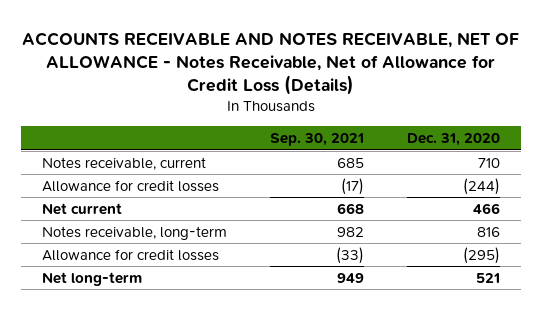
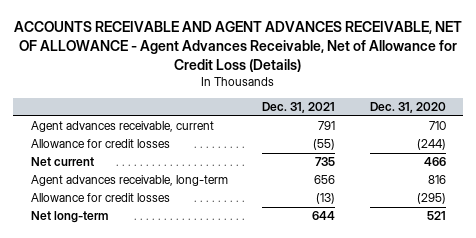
[22,31,520,96] ACCOUNTS RECEIVABLE AND NOTES RECEIVABLE, NET OF ALLOWANCE - Notes Receivable, Net of Allowance for Credit Loss (Details) -> [14,21,463,72] ACCOUNTS RECEIVABLE AND AGENT ADVANCES RECEIVABLE, NET OF ALLOWANCE - Agent Advances Receivable, Net of Allowance for Credit Loss (Details)
[270,133,365,147] Sep. 30, 2021 -> none
none -> [262,102,336,114] Dec. 31, 2021
[42,156,207,170] Notes receivable, current -> [30,121,214,133] Agent advances receivable, current
[42,225,228,240] Notes receivable, long-term -> [30,175,228,187] Agent advances receivable, long-term

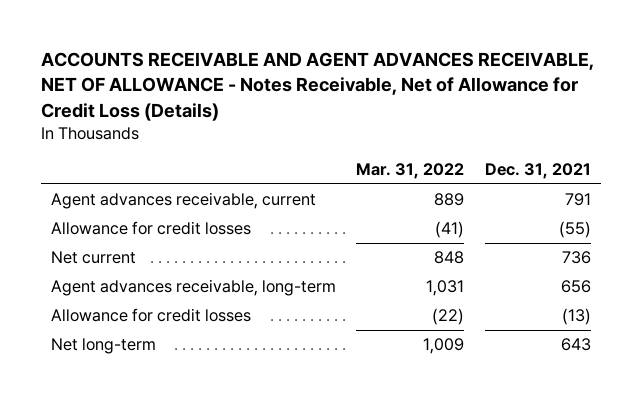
[14,21,463,72] ACCOUNTS RECEIVABLE AND AGENT ADVANCES RECEIVABLE, NET OF ALLOWANCE - Agent Advances Receivable, Net of Allowance for Credit Loss (Details) -> [40,51,594,121] ACCOUNTS RECEIVABLE AND AGENT ADVANCES RECEIVABLE, NET OF ALLOWANCE - Notes Receivable, Net of Allowance for Credit Loss (Details)
[369,102,446,114] Dec. 31, 2020 -> none
none -> [356,163,465,180] Mar. 31, 2022
[315,157,336,167] 735 -> [561,251,591,265] 736
[312,211,336,221] 644 -> [560,338,591,352] 643

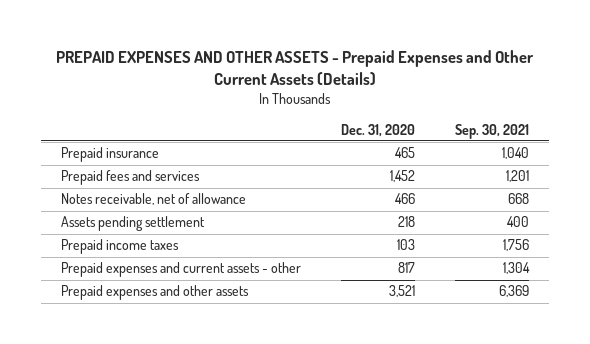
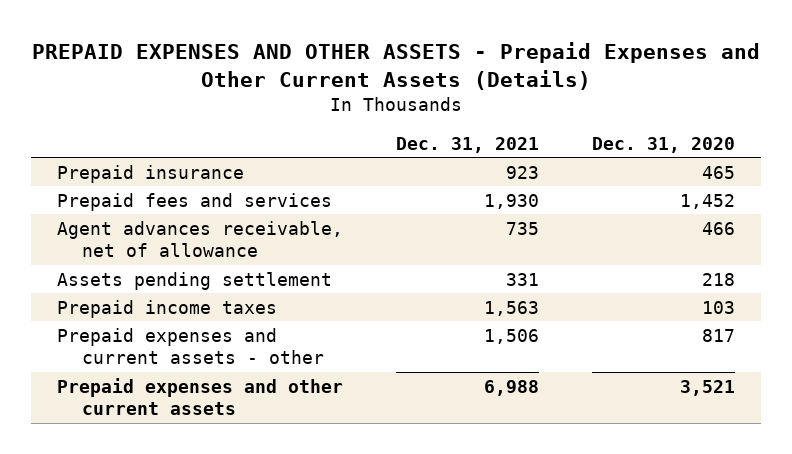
[455,123,530,139] Sep. 30, 2021 -> none
none -> [396,136,540,153] Dec. 31, 2021
[61,193,247,206] Notes receivable, net of allowance -> [57,220,344,258] Agent advances receivable, net of allowance
[61,285,250,301] Prepaid expenses and other assets -> [57,377,344,416] Prepaid expenses and other current assets

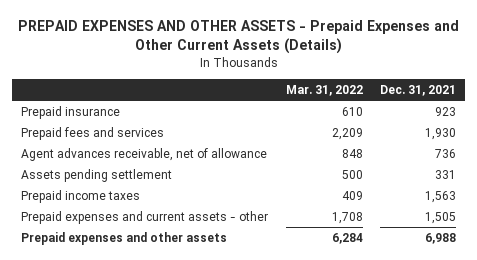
[591,136,735,153] Dec. 31, 2020 -> none
none -> [285,84,363,96] Mar. 31, 2022
[506,221,540,235] 735 -> [435,148,457,158] 736
[484,328,540,344] 1,506 -> [425,211,457,224] 1,505
[57,377,344,416] Prepaid expenses and other current assets -> [21,231,228,245] Prepaid expenses and other assets

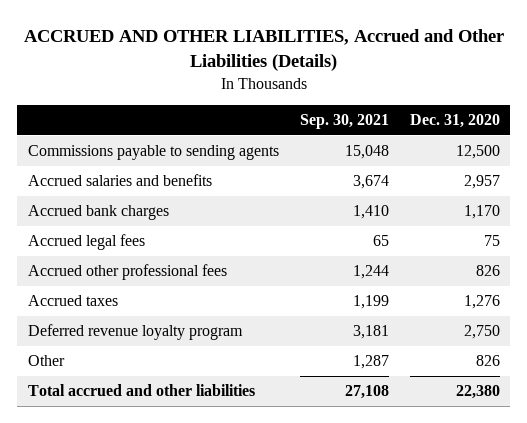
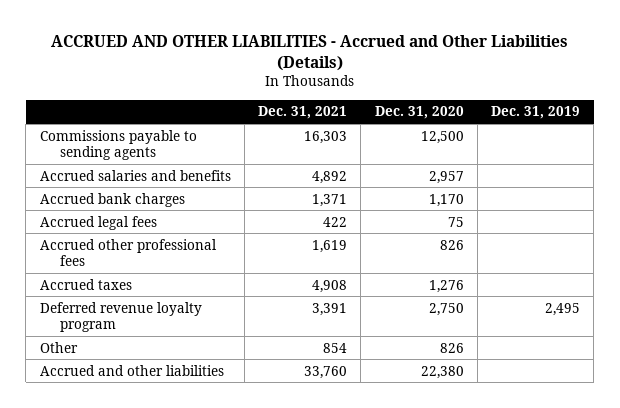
[23,29,504,72] ACCRUED AND OTHER LIABILITIES, Accrued and Other Liabilities (Details) -> [50,34,568,71] ACCRUED AND OTHER LIABILITIES - Accrued and Other Liabilities (Details)
[299,114,389,130] Sep. 30, 2021 -> none
none -> [258,106,348,120] Dec. 31, 2021
none -> [491,106,581,120] Dec. 31, 2019
[27,384,255,397] Total accrued and other liabilities -> [39,364,224,376] Accrued and other liabilities

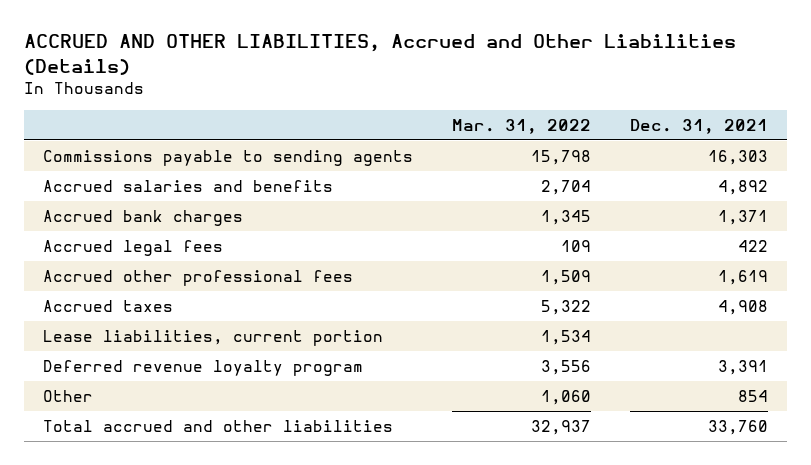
[50,34,568,71] ACCRUED AND OTHER LIABILITIES - Accrued and Other Liabilities (Details) -> [23,34,736,75] ACCRUED AND OTHER LIABILITIES, Accrued and Other Liabilities (Details)
[374,106,464,120] Dec. 31, 2020 -> none
[491,106,581,120] Dec. 31, 2019 -> none
none -> [452,118,592,134] Mar. 31, 2022
none -> [43,330,384,347] Lease liabilities, current portion
[39,364,224,376] Accrued and other liabilities -> [43,420,394,433] Total accrued and other liabilities

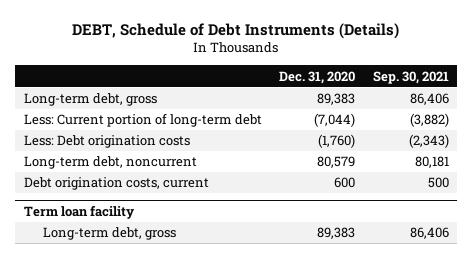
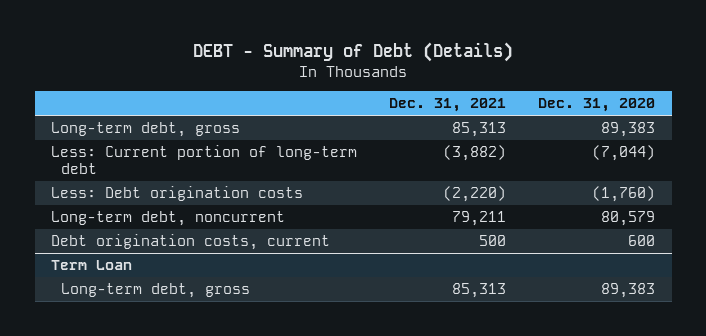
[72,22,400,39] DEBT, Schedule of Debt Instruments (Details) -> [193,42,514,63] DEBT - Summary of Debt (Details)
[372,70,449,84] Sep. 30, 2021 -> none
none -> [389,98,507,113] Dec. 31, 2021
[23,205,135,220] Term loan facility -> [50,260,132,271] Term Loan

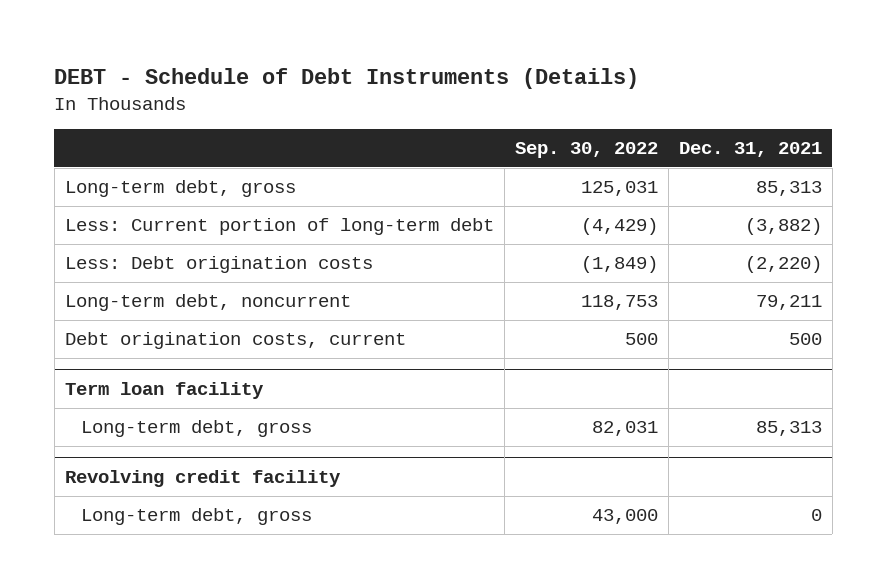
[193,42,514,63] DEBT - Summary of Debt (Details) -> [54,67,640,89] DEBT - Schedule of Debt Instruments (Details)
[538,98,656,113] Dec. 31, 2020 -> none
none -> [514,142,658,159] Sep. 30, 2022
[50,260,132,271] Term Loan -> [64,382,264,400] Term loan facility
none -> [64,470,341,488] Revolving credit facility
none -> [81,508,313,526] Long-term debt, gross

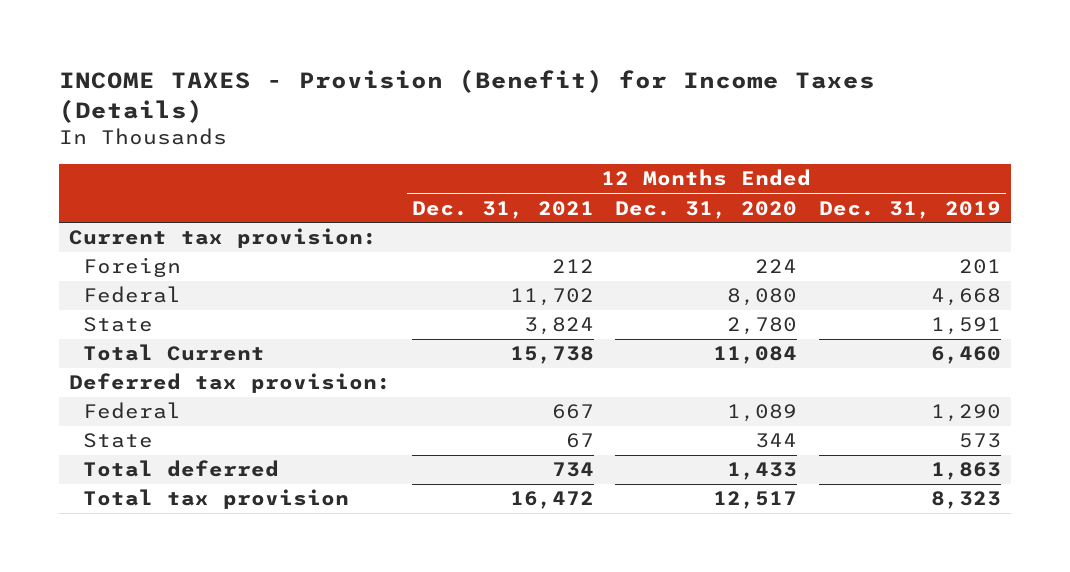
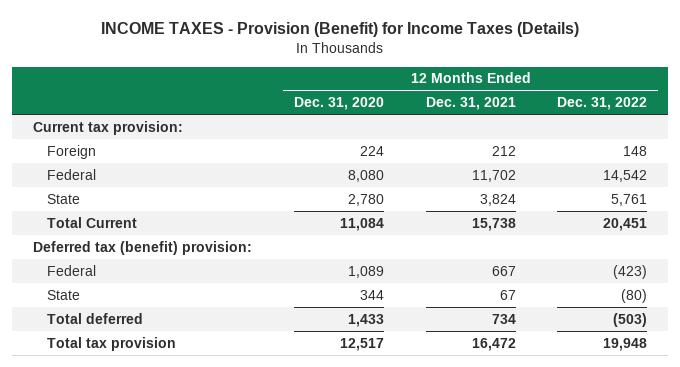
[818,200,1001,219] Dec. 31, 2019 -> none
none -> [557,97,648,111] Dec. 31, 2022
[69,373,392,394] Deferred tax provision: -> [32,240,252,255] Deferred tax (benefit) provision:

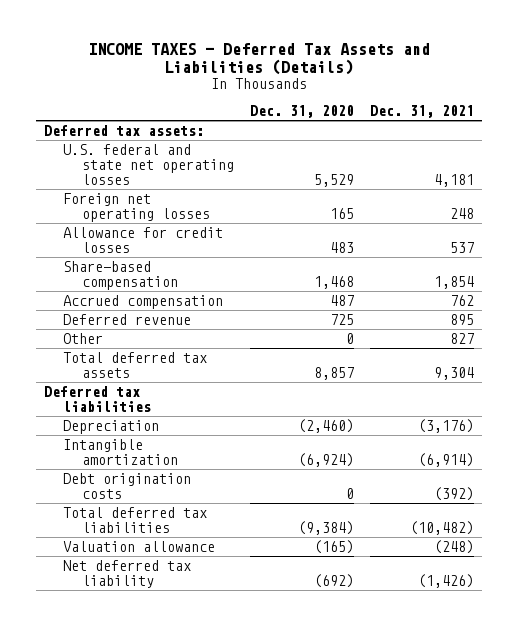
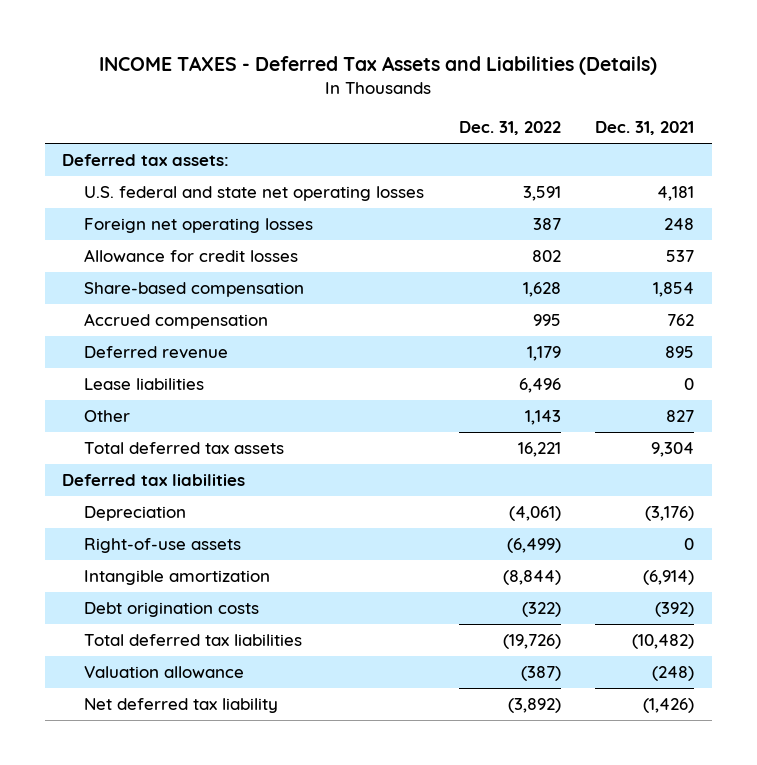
[249,105,354,119] Dec. 31, 2020 -> none
none -> [458,120,561,135] Dec. 31, 2022
none -> [84,378,205,391] Lease liabilities
none -> [84,538,242,554] Right-of-use assets

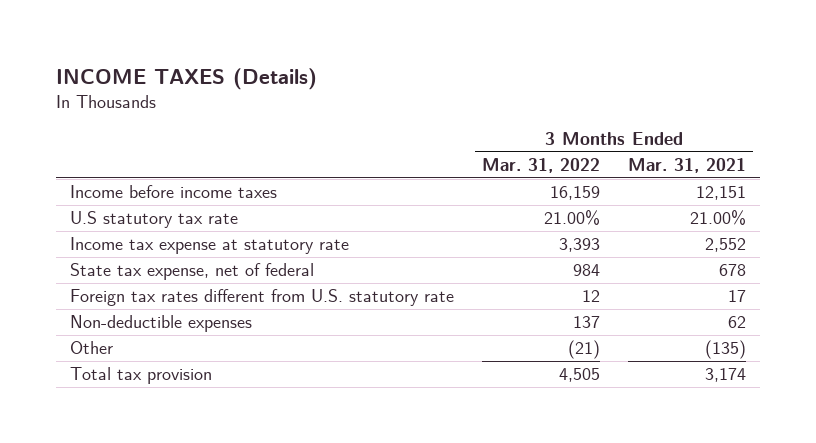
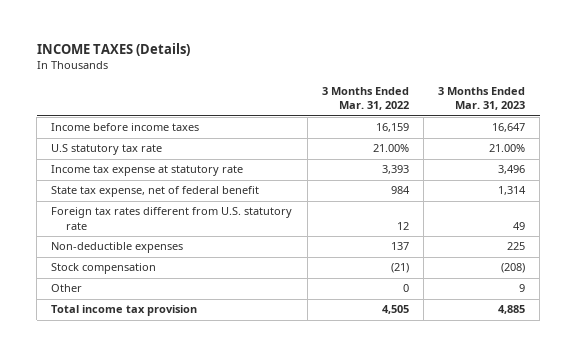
[627,157,746,173] Mar. 31, 2021 -> none
none -> [438,86,526,111] 3 Months Ended Mar. 31, 2023
[70,263,315,281] State tax expense, net of federal -> [51,186,260,198] State tax expense, net of federal benefit
none -> [51,263,157,275] Stock compensation
[567,340,600,360] (21) -> [402,284,409,293] 0
[70,367,213,385] Total tax provision -> [51,305,198,317] Total income tax provision

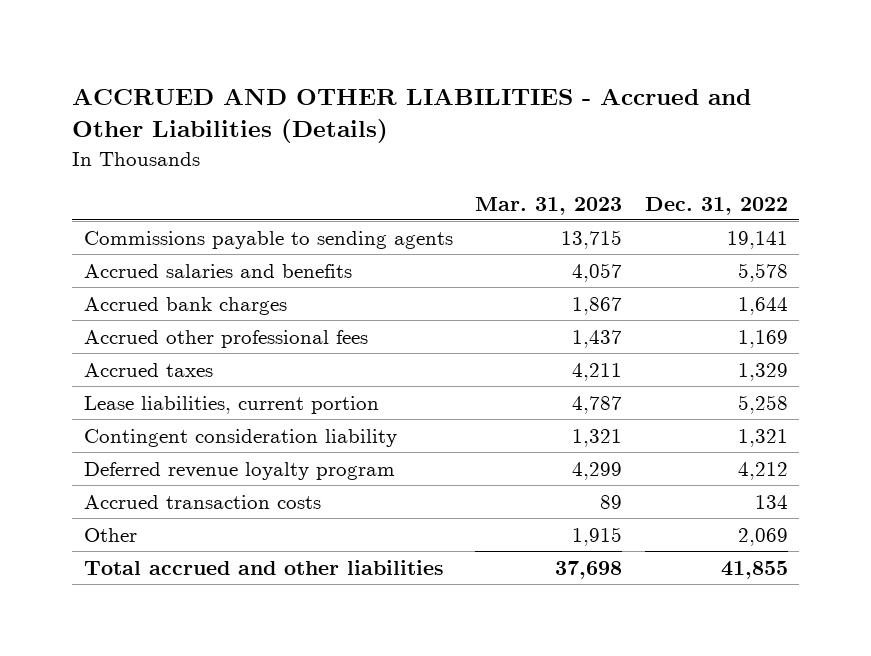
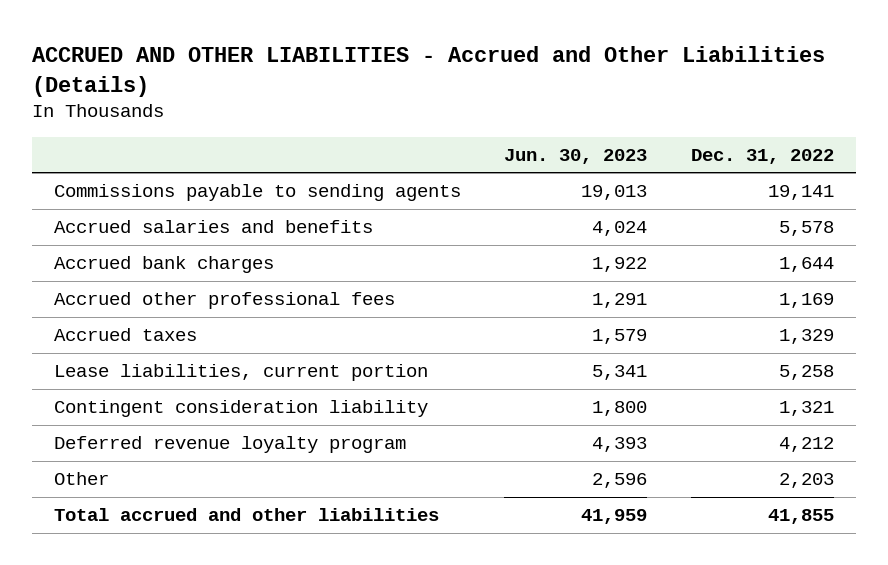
[475,196,623,215] Mar. 31, 2023 -> none
none -> [504,148,648,164] Jun. 30, 2023
[83,494,321,509] Accrued transaction costs -> none
[737,527,788,546] 2,069 -> [778,473,834,489] 2,203

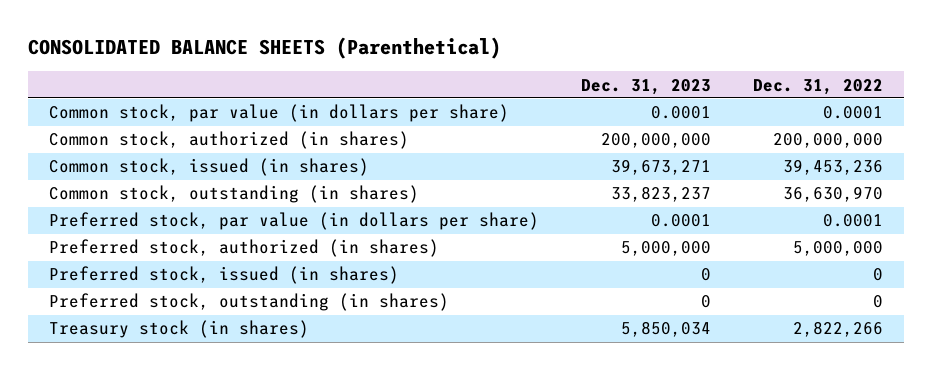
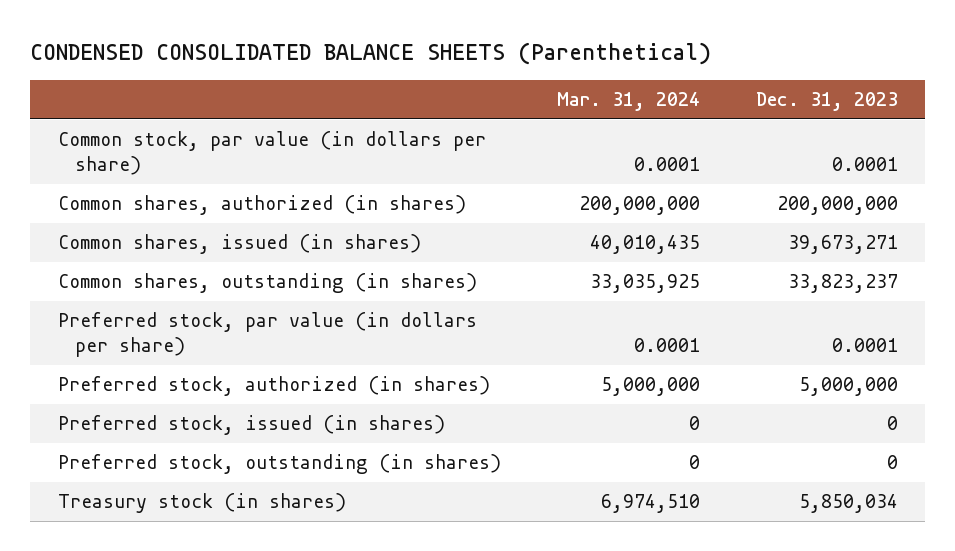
[27,37,501,60] CONSOLIDATED BALANCE SHEETS (Parenthetical) -> [30,42,712,66] CONDENSED CONSOLIDATED BALANCE SHEETS (Parenthetical)
[752,78,883,95] Dec. 31, 2022 -> none
none -> [556,92,700,112] Mar. 31, 2024
[48,131,409,150] Common stock, authorized (in shares) -> [57,195,466,216] Common shares, authorized (in shares)
[48,158,369,177] Common stock, issued (in shares) -> [57,234,421,255] Common shares, issued (in shares)
[48,185,419,204] Common stock, outstanding (in shares) -> [57,273,477,294] Common shares, outstanding (in shares)

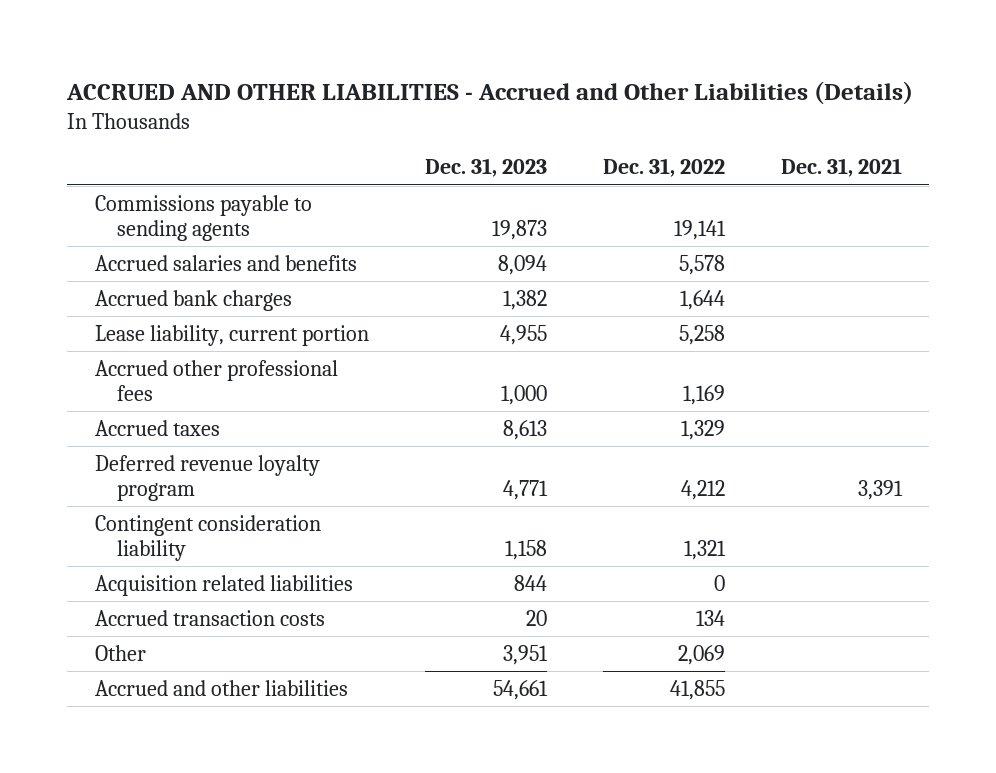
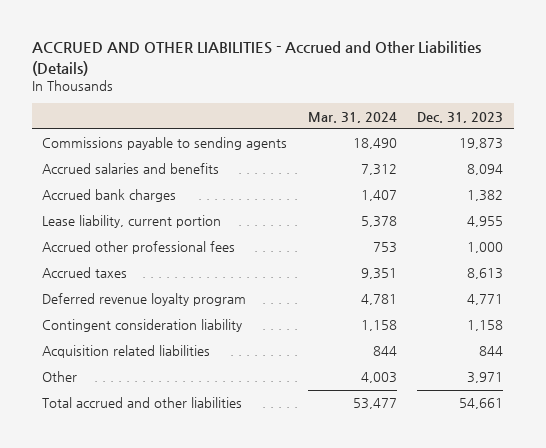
[602,158,725,178] Dec. 31, 2022 -> none
[780,158,902,178] Dec. 31, 2021 -> none
none -> [307,111,397,123] Mar. 31, 2024
[94,609,325,626] Accrued transaction costs -> none
[502,644,548,665] 3,951 -> [467,372,504,384] 3,971
[94,679,348,696] Accrued and other liabilities -> [42,397,243,409] Total accrued and other liabilities

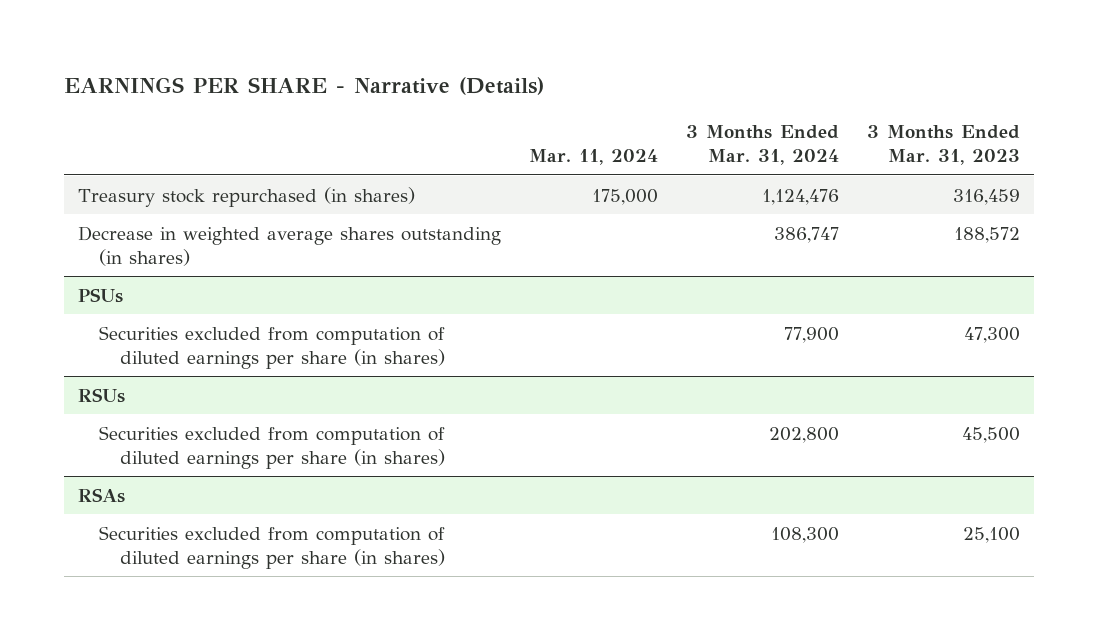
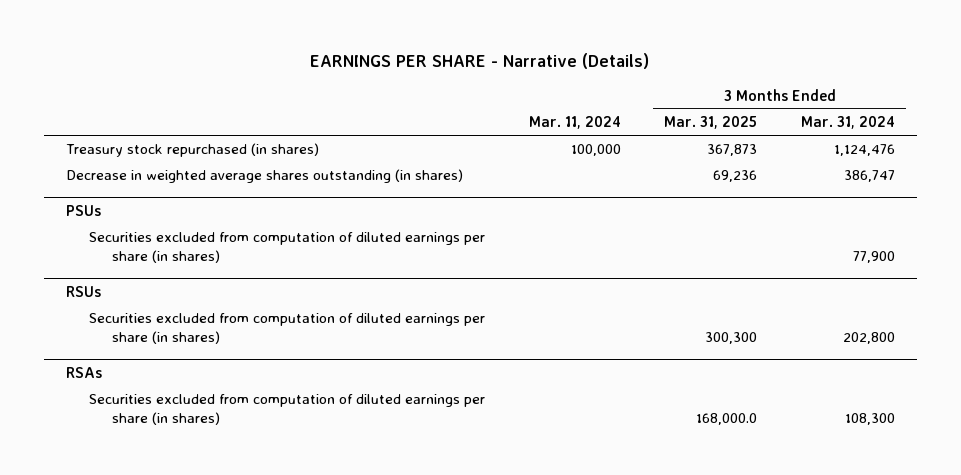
[867,125,1021,166] 3 Months Ended Mar. 31, 2023 -> none
none -> [664,116,758,130] Mar. 31, 2025
[591,188,658,205] 175,000 -> [570,144,621,157] 100,000

